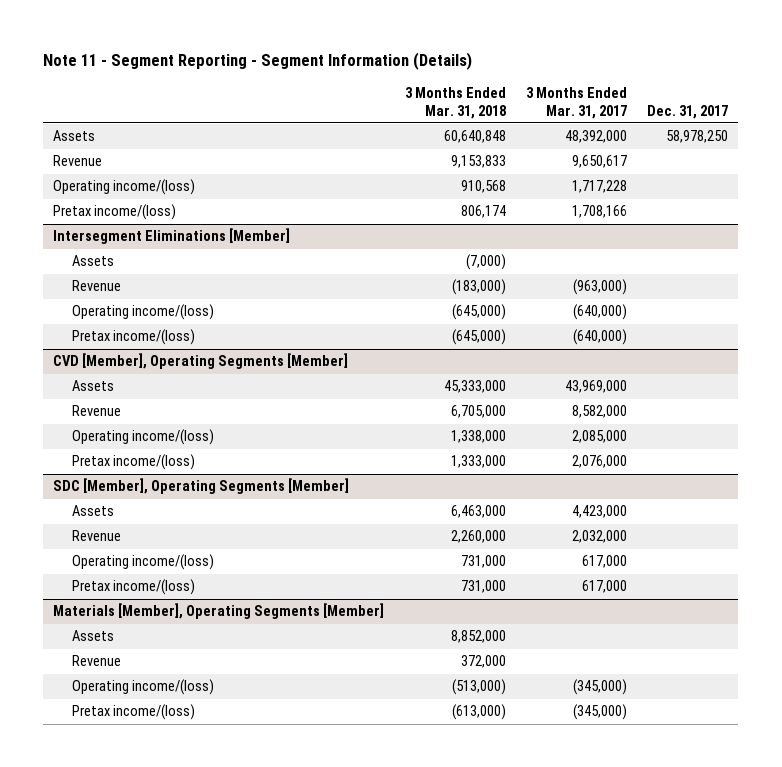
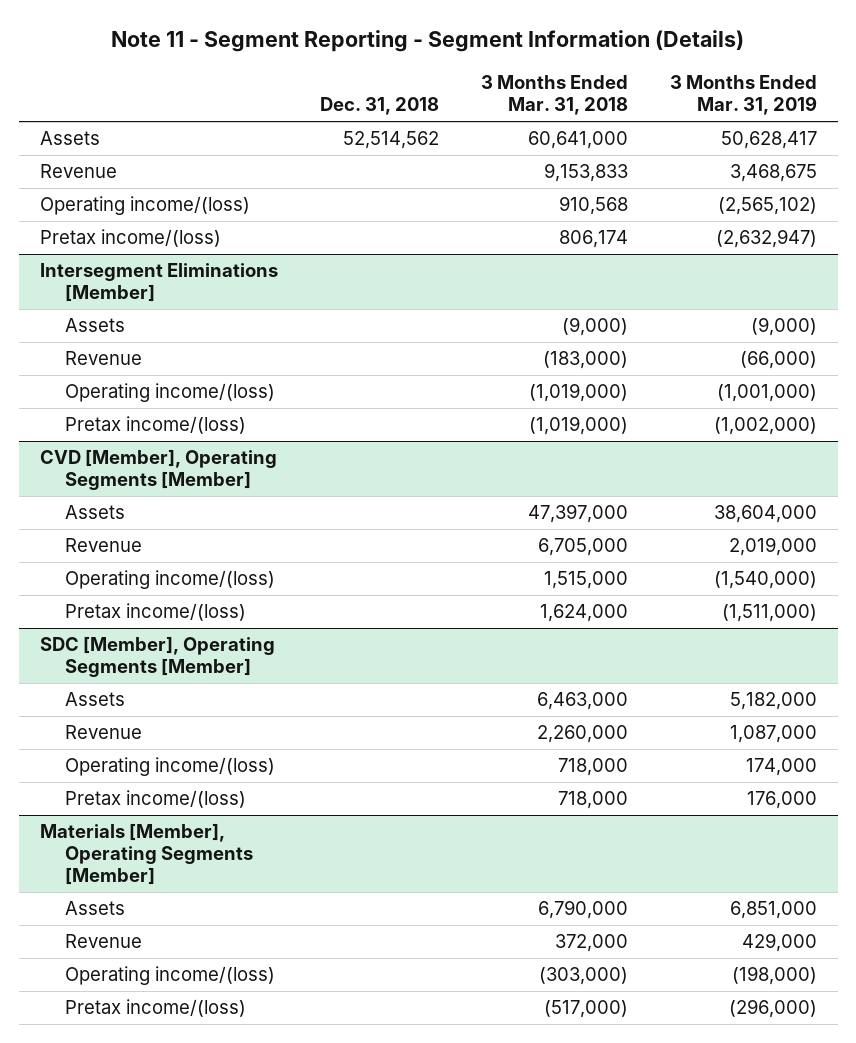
[526,86,628,119] 3 Months Ended Mar. 31, 2017 -> none
[647,104,729,119] Dec. 31, 2017 -> none
none -> [319,97,439,116] Dec. 31, 2018
none -> [669,75,817,116] 3 Months Ended Mar. 31, 2019
[443,130,506,144] 60,640,848 -> [527,131,628,150] 60,641,000
[465,254,506,271] (7,000) -> [561,317,628,337] (9,000)
[451,304,506,321] (645,000) -> [528,383,628,403] (1,019,000)
[451,329,506,346] (645,000) -> [528,416,628,436] (1,019,000)
[443,380,506,394] 45,333,000 -> [527,504,628,524] 47,397,000
[450,430,506,444] 1,338,000 -> [543,571,628,590] 1,515,000
[450,455,506,469] 1,333,000 -> [539,604,628,623] 1,624,000
[460,555,506,569] 731,000 -> [557,758,628,777] 718,000
[460,580,506,594] 731,000 -> [557,791,628,810] 718,000
[450,630,506,644] 8,852,000 -> [537,900,628,920] 6,790,000
[451,679,506,696] (513,000) -> [538,967,628,986] (303,000)
[451,704,506,721] (613,000) -> [543,1000,628,1019] (517,000)

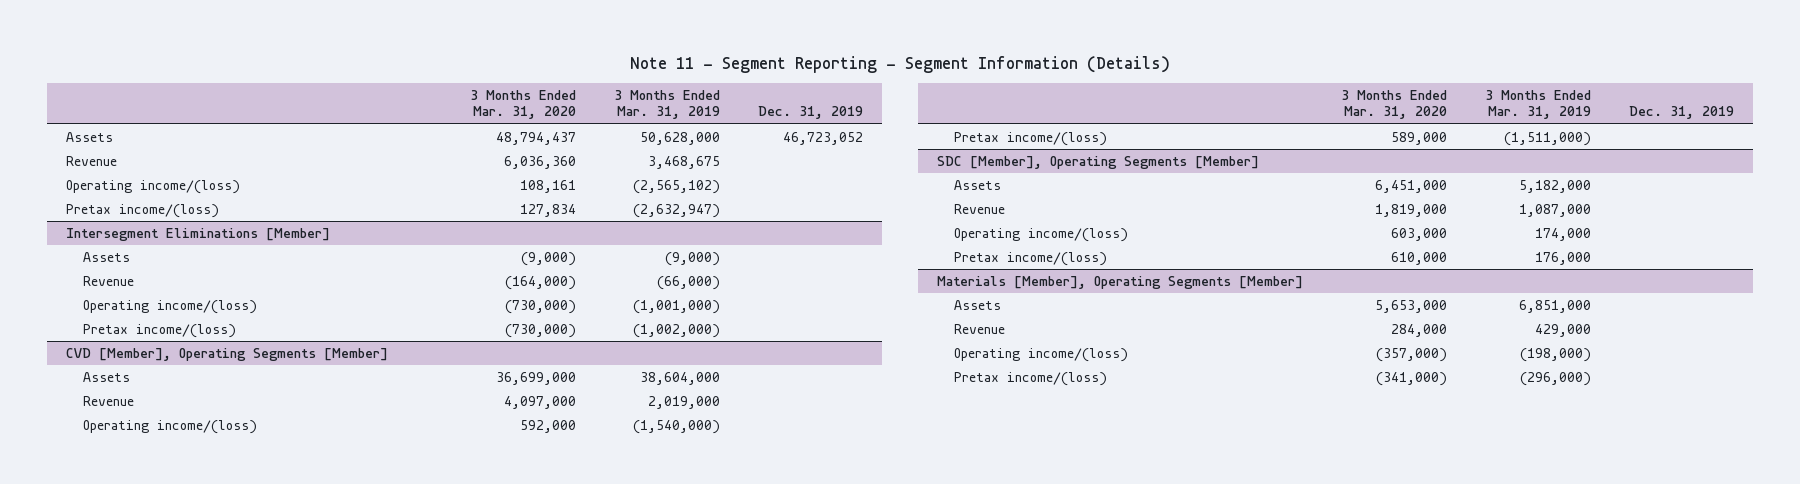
[319,97,439,116] Dec. 31, 2018 -> none
[480,75,628,116] 3 Months Ended Mar. 31, 2018 -> none
none -> [469,90,576,120] 3 Months Ended Mar. 31, 2020
none -> [758,106,864,120] Dec. 31, 2019
[720,131,817,150] 50,628,417 -> [640,132,721,146] 50,628,000

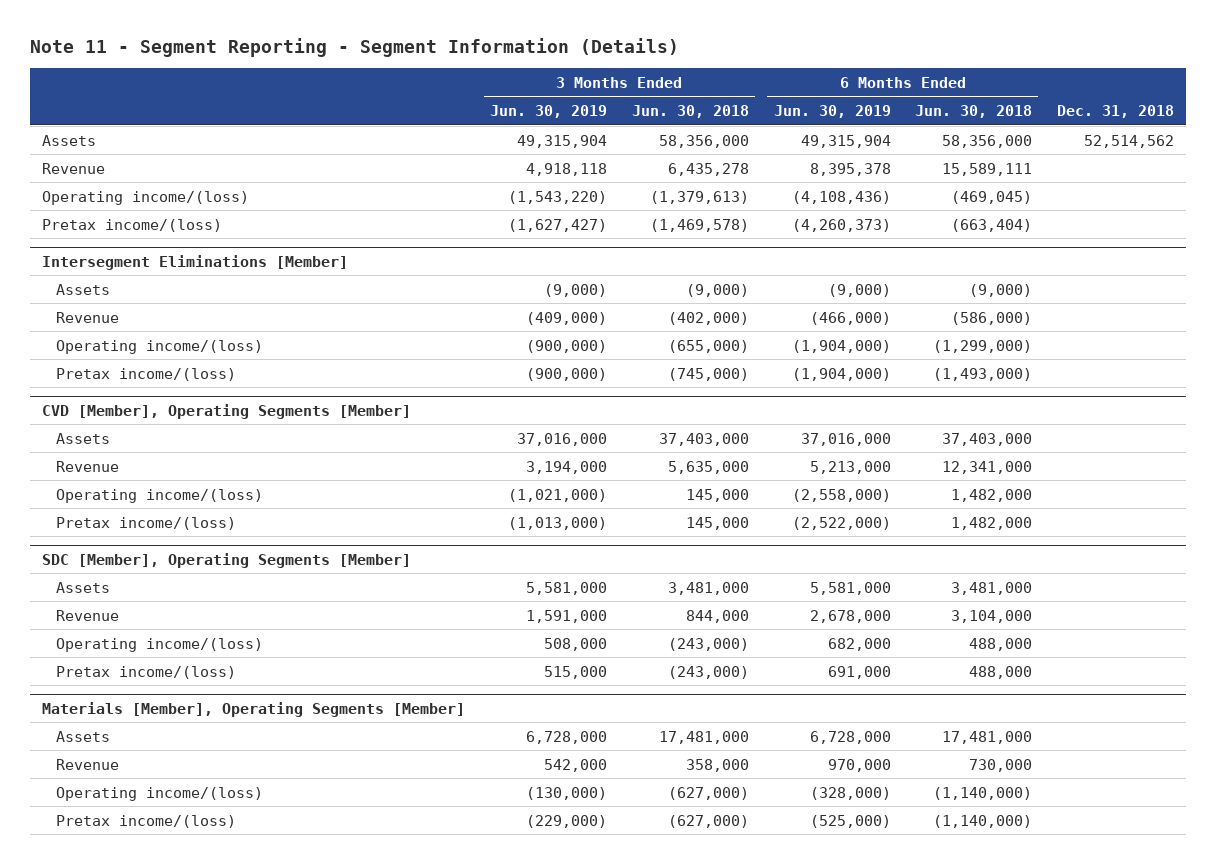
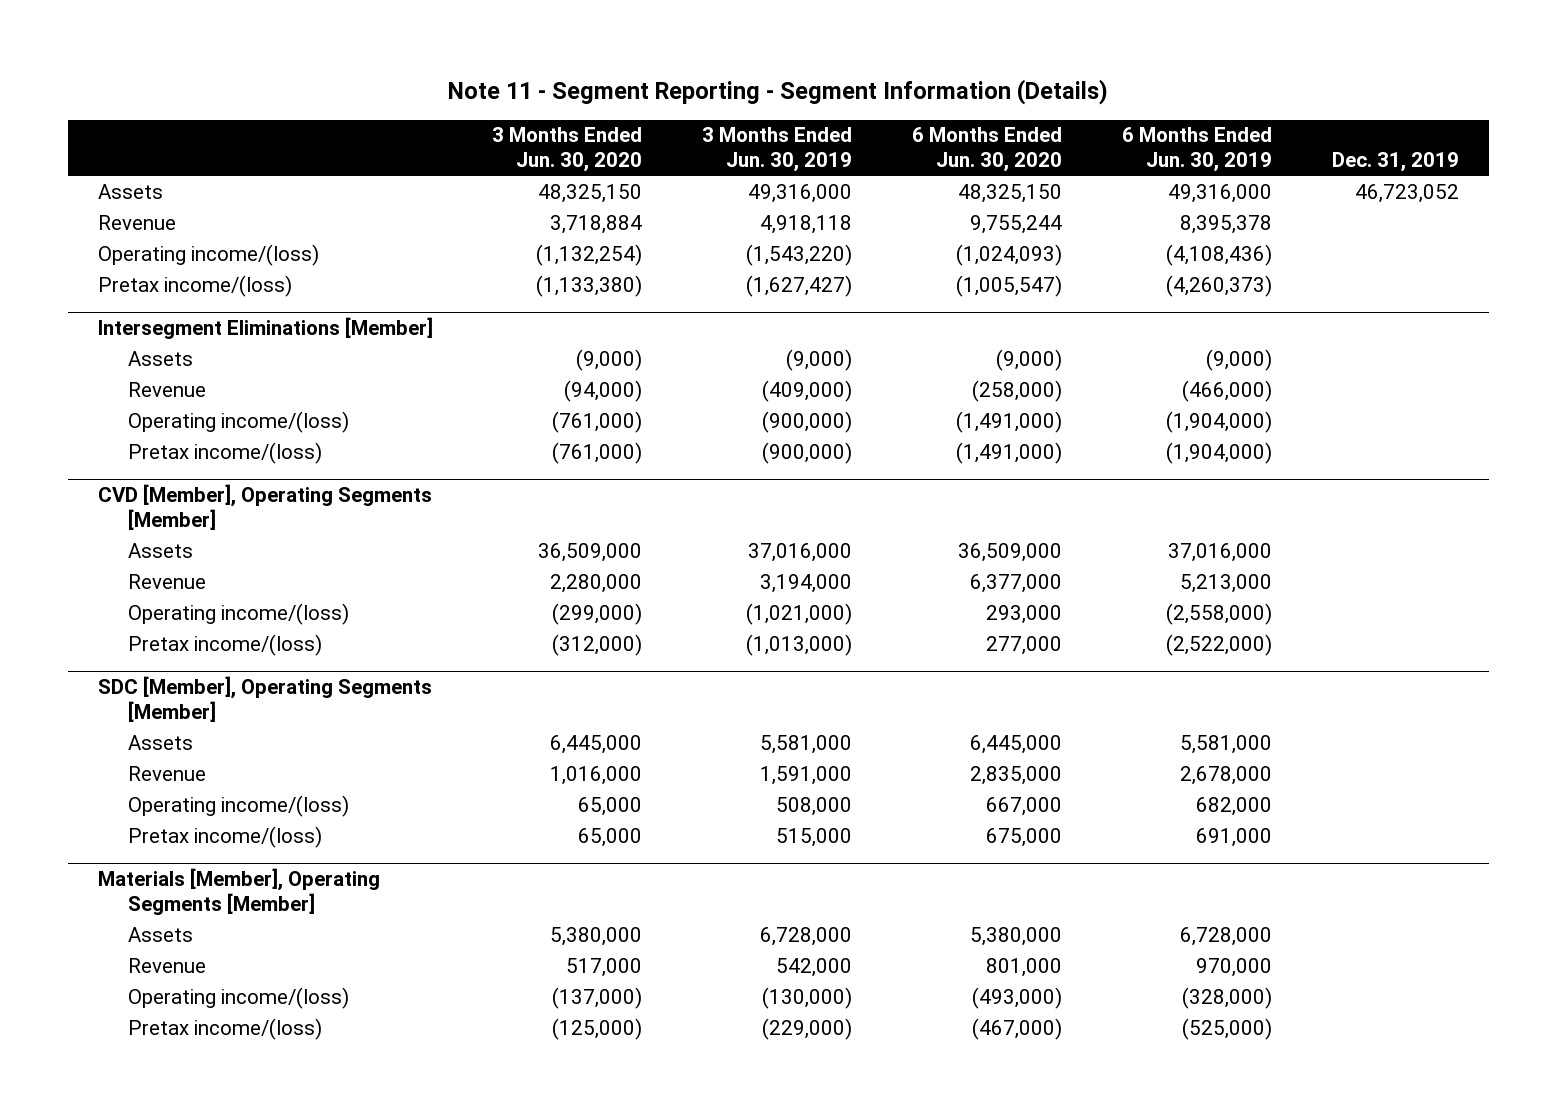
[631,105,749,119] Jun. 30, 2018 -> none
[915,105,1033,119] Jun. 30, 2018 -> none
[1057,105,1175,119] Dec. 31, 2018 -> none
none -> [492,127,643,173] 3 Months Ended Jun. 30, 2020
none -> [912,127,1063,173] 6 Months Ended Jun. 30, 2020
none -> [1331,152,1459,173] Dec. 31, 2019
[517,134,608,148] 49,315,904 -> [748,183,853,203] 49,316,000
[800,134,891,148] 49,315,904 -> [1167,183,1272,203] 49,316,000

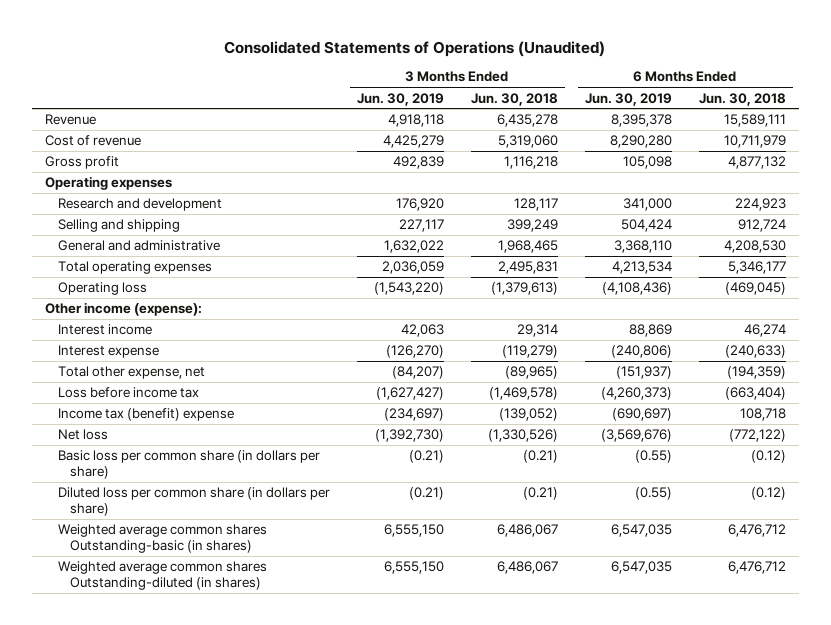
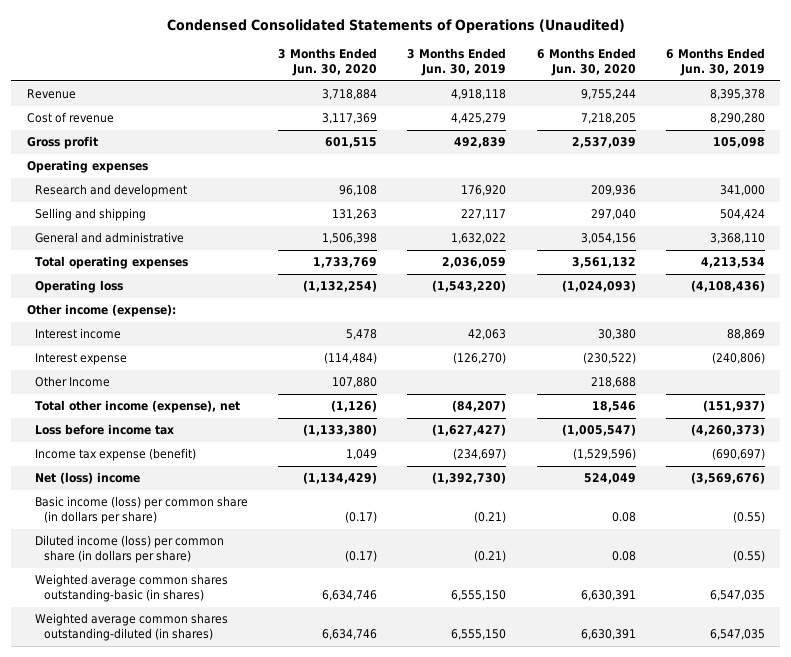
[224,40,606,57] Consolidated Statements of Operations (Unaudited) -> [166,18,625,33] Condensed Consolidated Statements of Operations (Unaudited)
[470,92,558,106] Jun. 30, 2018 -> none
[698,92,786,106] Jun. 30, 2018 -> none
none -> [278,48,378,76] 3 Months Ended Jun. 30, 2020
none -> [536,48,636,76] 6 Months Ended Jun. 30, 2020
none -> [35,376,111,388] Other Income
[57,366,205,380] Total other expense, net -> [35,400,241,414] Total other income (expense), net
[57,408,234,422] Income tax (benefit) expense -> [35,448,197,462] Income tax expense (benefit)
[57,429,108,441] Net loss -> [35,472,141,485] Net (loss) income
[57,450,320,480] Basic loss per common share (in dollars per share) -> [35,496,249,525] Basic income (loss) per common share (in dollars per share)
[57,487,330,517] Diluted loss per common share (in dollars per share) -> [35,535,225,564] Diluted income (loss) per common share (in dollars per share)
[57,524,267,554] Weighted average common shares Outstanding-basic (in shares) -> [35,574,229,603] Weighted average common shares outstanding-basic (in shares)
[57,561,267,591] Weighted average common shares Outstanding-diluted (in shares) -> [35,613,229,642] Weighted average common shares outstanding-diluted (in shares)

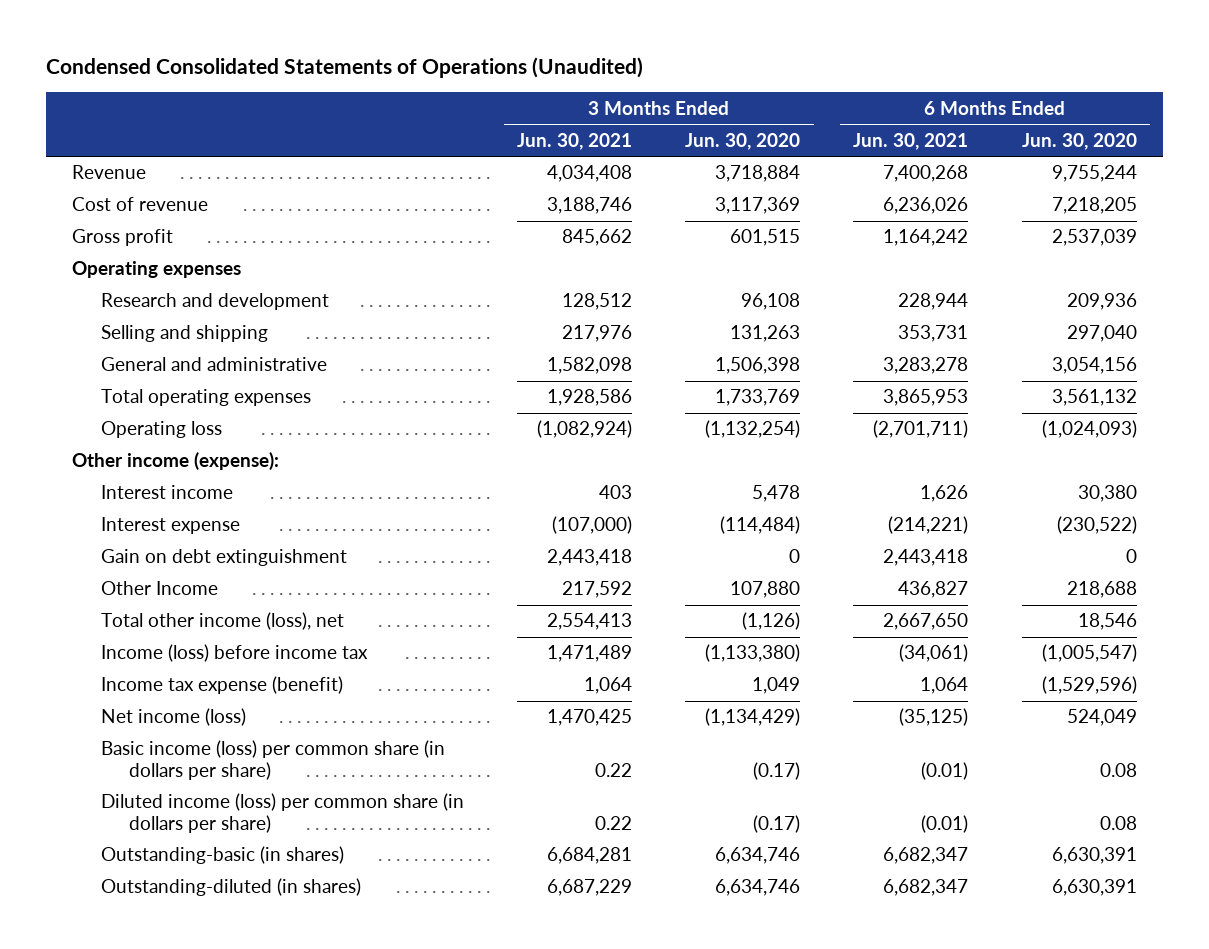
[407,48,507,76] 3 Months Ended Jun. 30, 2019 -> none
[665,48,765,76] 6 Months Ended Jun. 30, 2019 -> none
none -> [517,132,633,150] Jun. 30, 2021
none -> [853,132,969,150] Jun. 30, 2021
none -> [100,549,347,567] Gain on debt extinguishment
[35,400,241,414] Total other income (expense), net -> [100,612,344,631] Total other income (loss), net
[35,424,175,436] Loss before income tax -> [100,644,368,663] Income (loss) before income tax
[35,472,141,485] Net (loss) income -> [100,708,246,727] Net income (loss)
[35,574,229,603] Weighted average common shares outstanding-basic (in shares) -> [100,846,344,865] Outstanding-basic (in shares)
[35,613,229,642] Weighted average common shares outstanding-diluted (in shares) -> [100,878,361,897] Outstanding-diluted (in shares)

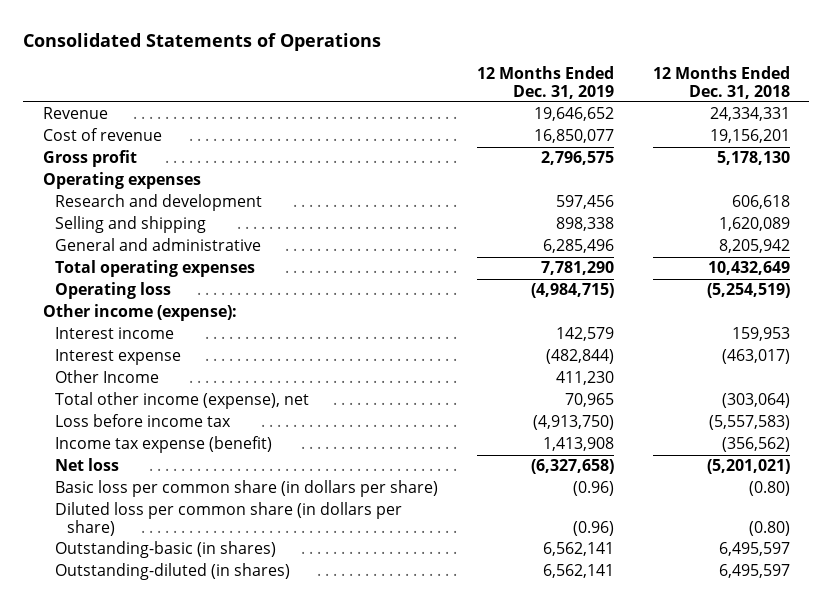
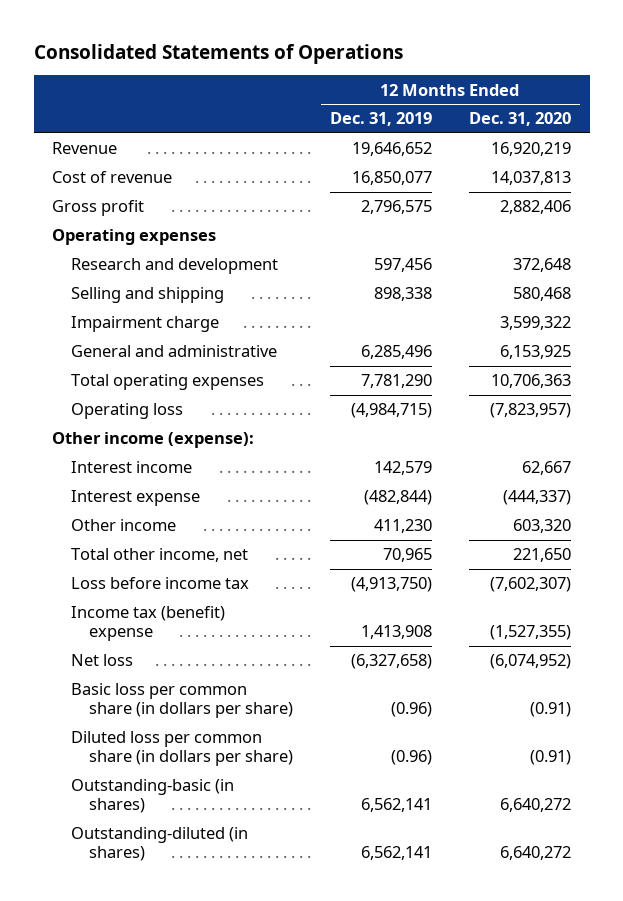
[652,65,790,99] 12 Months Ended Dec. 31, 2018 -> none
none -> [469,112,572,127] Dec. 31, 2020
none -> [70,316,219,333] Impairment charge
[55,370,160,384] Other Income -> [70,519,176,532] Other income
[55,392,310,410] Total other income (expense), net -> [70,548,248,563] Total other income, net
[55,436,273,454] Income tax expense (benefit) -> [70,606,225,642] Income tax (benefit) expense

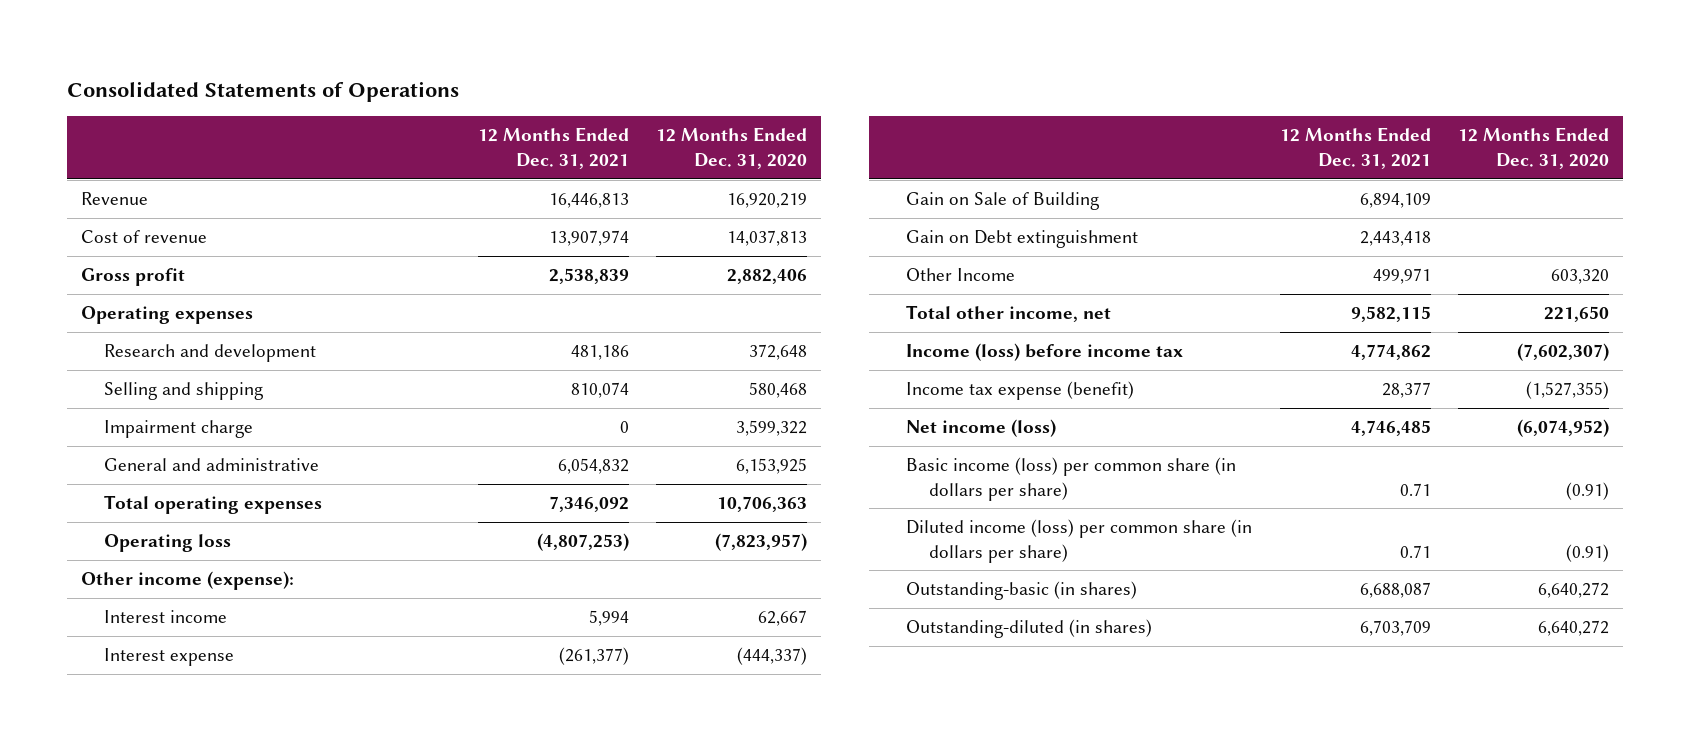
[329,112,432,127] Dec. 31, 2019 -> none
none -> [477,127,629,170] 12 Months Ended Dec. 31, 2021
none -> [906,192,1100,211] Gain on Sale of Building
none -> [906,230,1139,249] Gain on Debt extinguishment
[70,519,176,532] Other income -> [906,268,1016,282] Other Income
[70,577,249,590] Loss before income tax -> [906,343,1184,362] Income (loss) before income tax
[70,606,225,642] Income tax (benefit) expense -> [906,381,1135,401] Income tax expense (benefit)
[70,654,133,667] Net loss -> [906,419,1057,438] Net income (loss)
[70,683,293,719] Basic loss per common share (in dollars per share) -> [906,457,1237,501] Basic income (loss) per common share (in dollars per share)
[70,731,293,767] Diluted loss per common share (in dollars per share) -> [906,519,1253,563] Diluted income (loss) per common share (in dollars per share)

